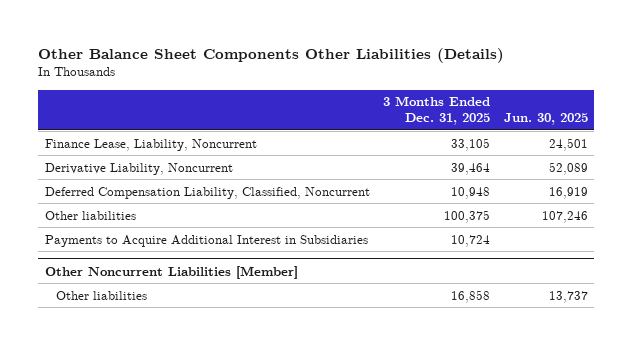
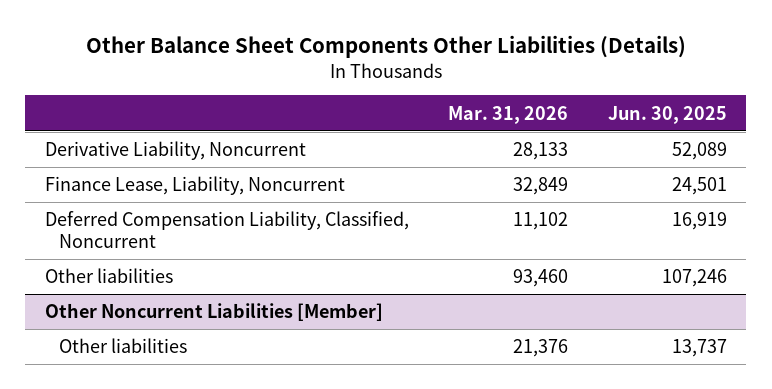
[383,96,491,125] 3 Months Ended Dec. 31, 2025 -> none
none -> [448,105,569,124] Mar. 31, 2026
[44,138,257,151] Finance Lease, Liability, Noncurrent -> [45,176,346,196] Finance Lease, Liability, Noncurrent
[44,234,368,247] Payments to Acquire Additional Interest in Subsidiaries -> none

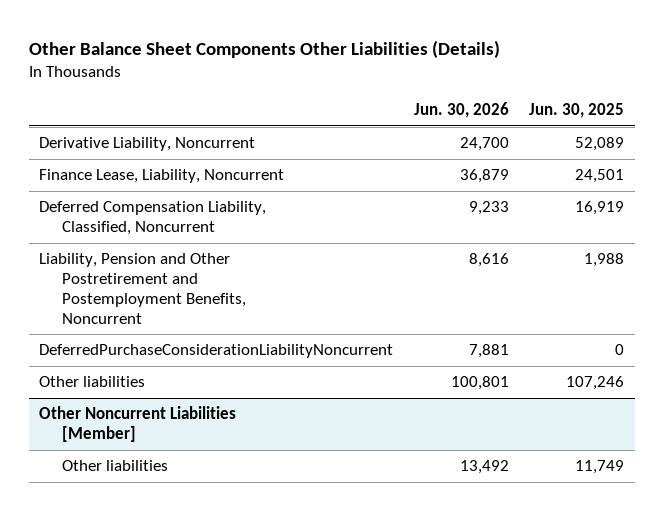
[448,105,569,124] Mar. 31, 2026 -> none
none -> [413,102,509,119] Jun. 30, 2026
none -> [39,253,247,324] Liability, Pension and Other Postretirement and Postemployment Benefits, Noncurrent
none -> [39,344,394,359] DeferredPurchaseConsiderationLiabilityNoncurrent
[671,339,727,358] 13,737 -> [575,460,625,475] 11,749

